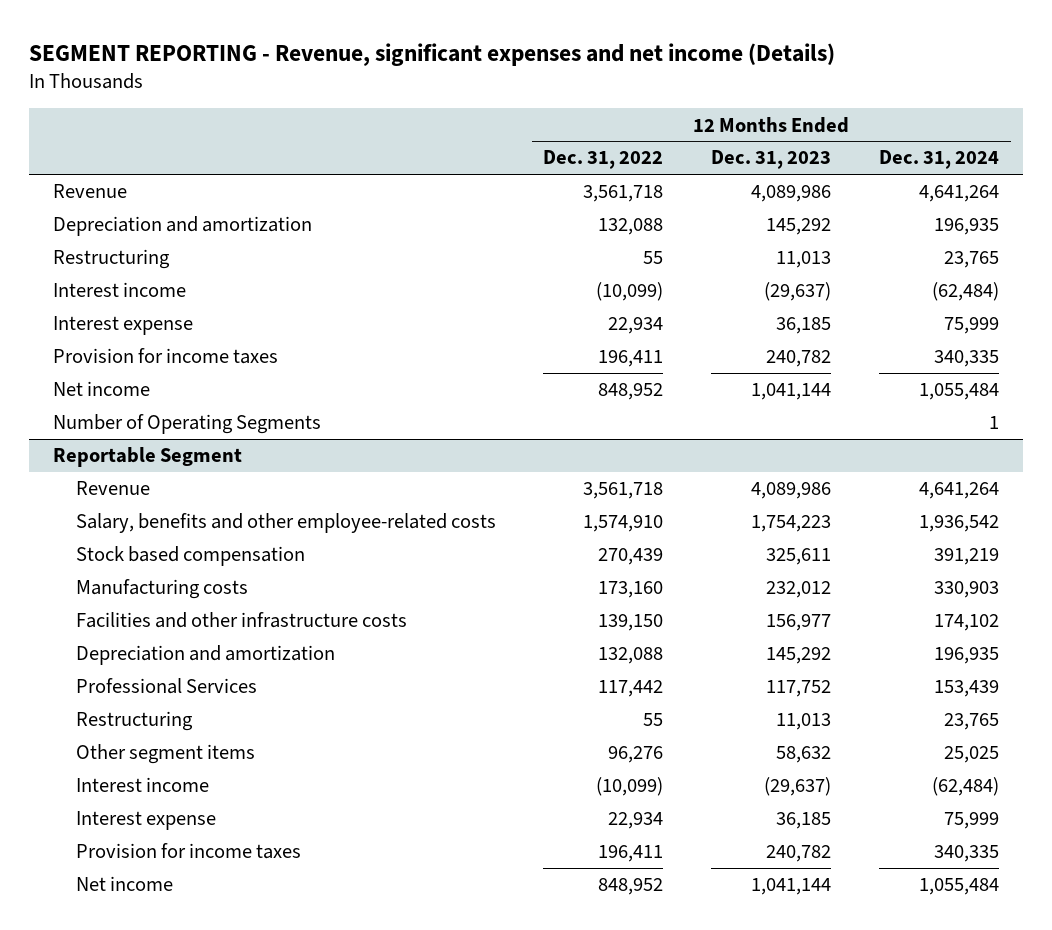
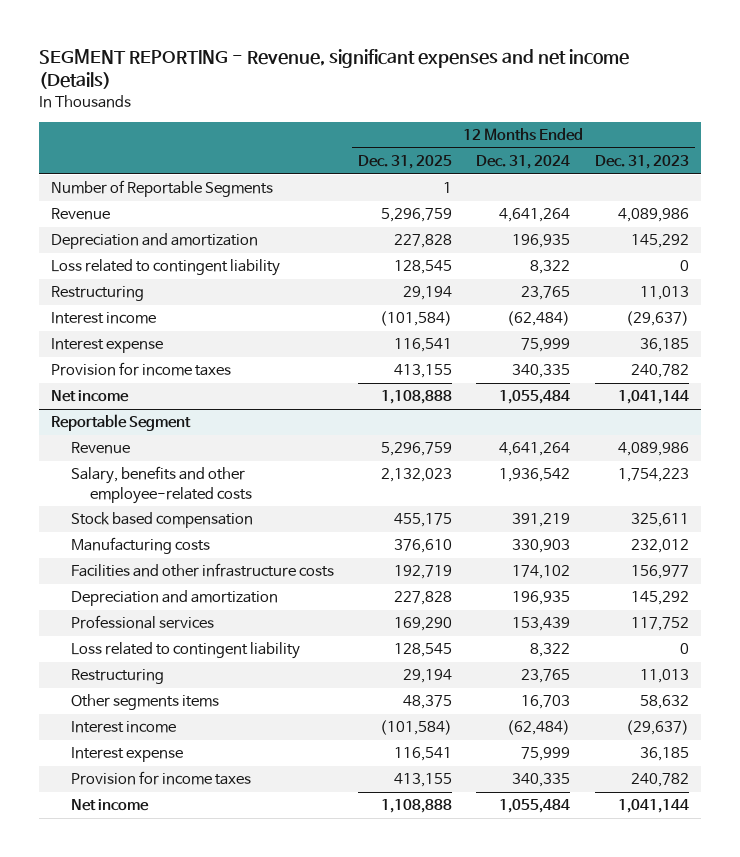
[543,150,664,170] Dec. 31, 2022 -> none
none -> [358,155,453,170] Dec. 31, 2025
none -> [51,180,274,198] Number of Reportable Segments
none -> [51,259,281,277] Loss related to contingent liability
[53,414,322,435] Number of Operating Segments -> none
[75,678,257,695] Professional Services -> [70,615,214,630] Professional services
none -> [70,642,300,660] Loss related to contingent liability
[75,744,255,765] Other segment items -> [70,694,219,711] Other segments items
[944,746,1000,764] 25,025 -> [521,695,571,710] 16,703

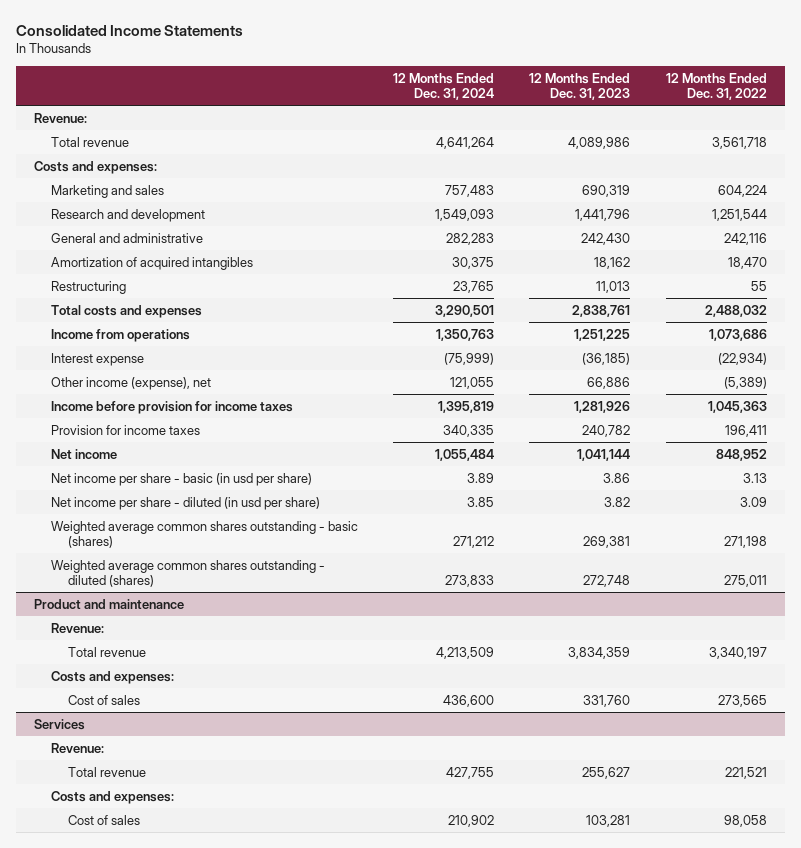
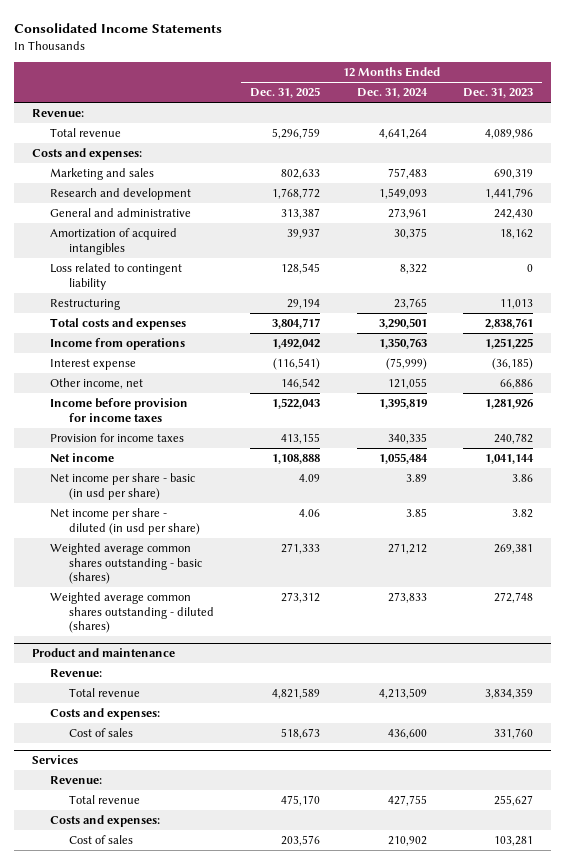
[665,73,767,101] 12 Months Ended Dec. 31, 2022 -> none
none -> [250,87,321,99] Dec. 31, 2025
[446,232,495,245] 282,283 -> [387,208,427,220] 273,961
none -> [50,263,183,290] Loss related to contingent liability
[50,376,211,390] Other income (expense), net -> [50,378,144,390] Other income, net

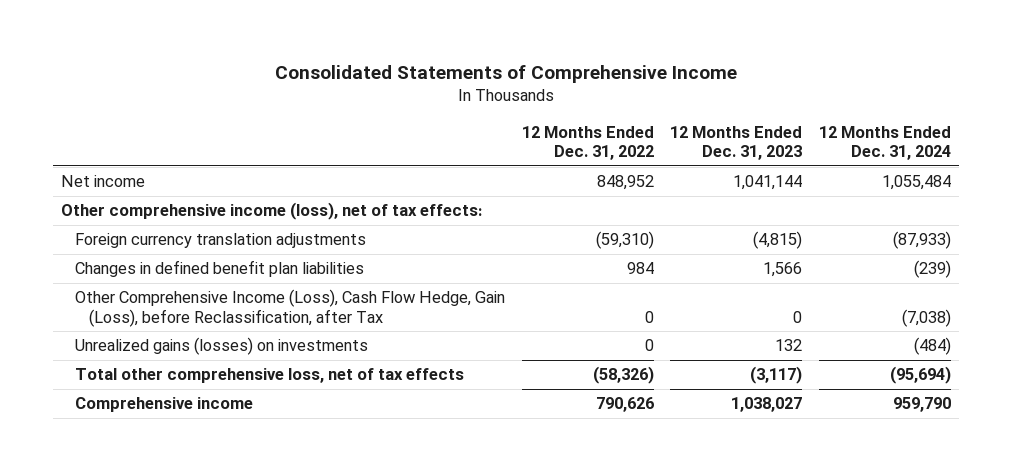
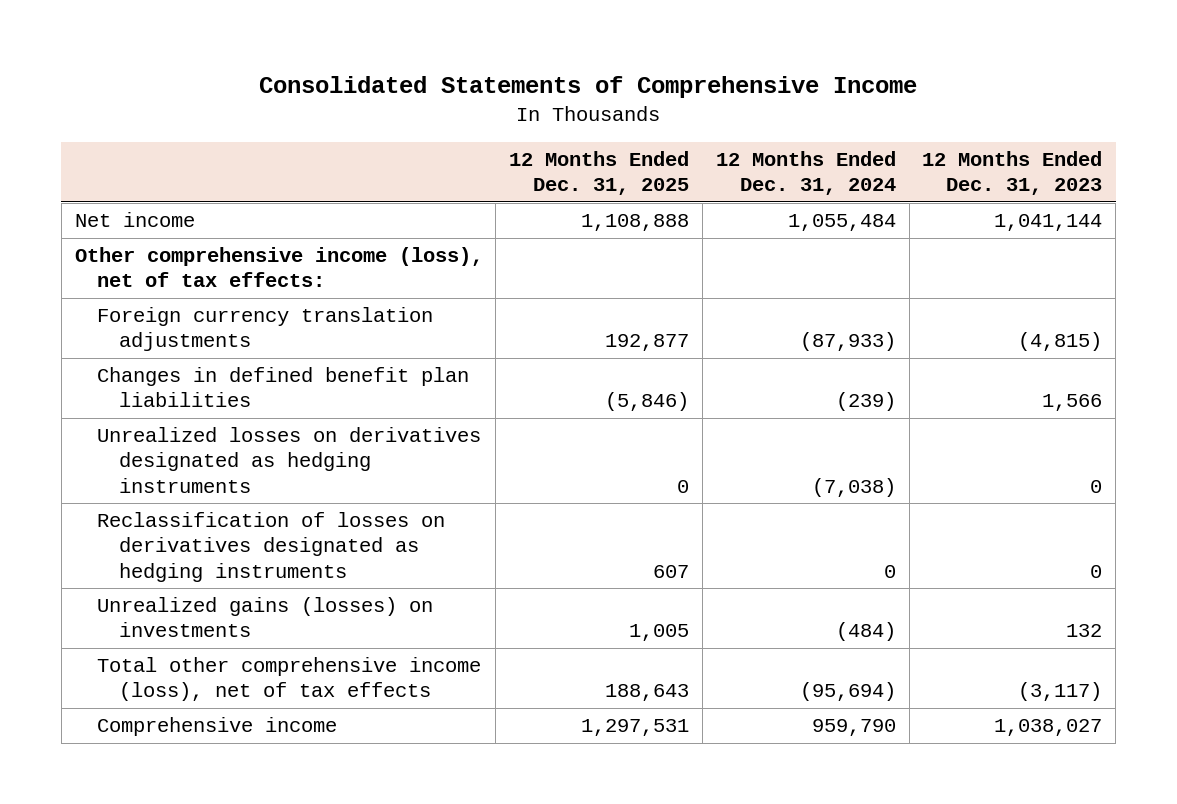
[521,125,654,161] 12 Months Ended Dec. 31, 2022 -> none
none -> [509,151,690,196] 12 Months Ended Dec. 31, 2025
[74,289,505,328] Other Comprehensive Income (Loss), Cash Flow Hedge, Gain (Loss), before Reclassification, after Tax -> [96,427,481,493] Unrealized losses on derivatives designated as hedging instruments
none -> [96,512,445,582] Reclassification of losses on derivatives designated as hedging instruments
[74,368,464,384] Total other comprehensive loss, net of tax effects -> [96,657,481,702] Total other comprehensive income (loss), net of tax effects

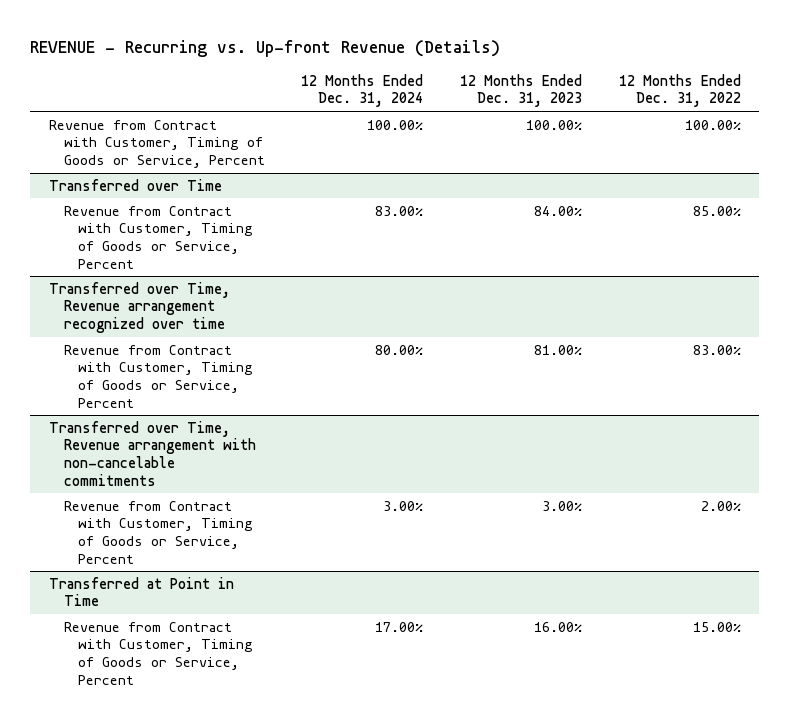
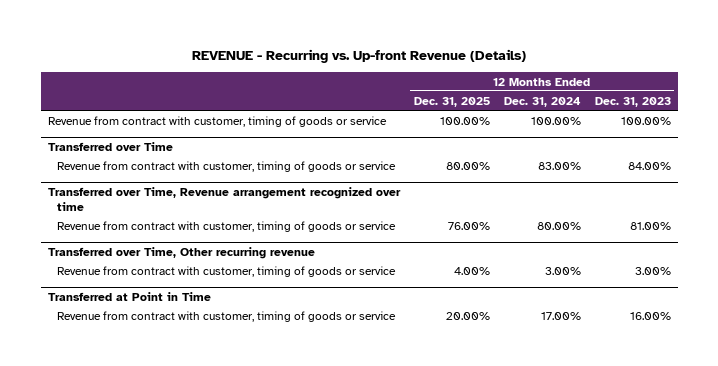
[618,73,741,108] 12 Months Ended Dec. 31, 2022 -> none
none -> [413,96,490,107] Dec. 31, 2025
[48,119,265,169] Revenue from Contract with Customer, Timing of Goods or Service, Percent -> [47,115,387,127] Revenue from contract with customer, timing of goods or service
[63,205,254,269] Revenue from Contract with Customer, Timing of Goods or Service, Percent -> [56,160,396,172] Revenue from contract with customer, timing of goods or service
[48,420,256,486] Transferred over Time, Revenue arrangement with non-cancelable commitments -> none
[63,344,254,408] Revenue from Contract with Customer, Timing of Goods or Service, Percent -> [56,220,396,232] Revenue from contract with customer, timing of goods or service
none -> [47,247,315,260] Transferred over Time, Other recurring revenue
[63,500,254,564] Revenue from Contract with Customer, Timing of Goods or Service, Percent -> [56,265,396,277] Revenue from contract with customer, timing of goods or service
[63,621,254,685] Revenue from Contract with Customer, Timing of Goods or Service, Percent -> [56,310,396,322] Revenue from contract with customer, timing of goods or service

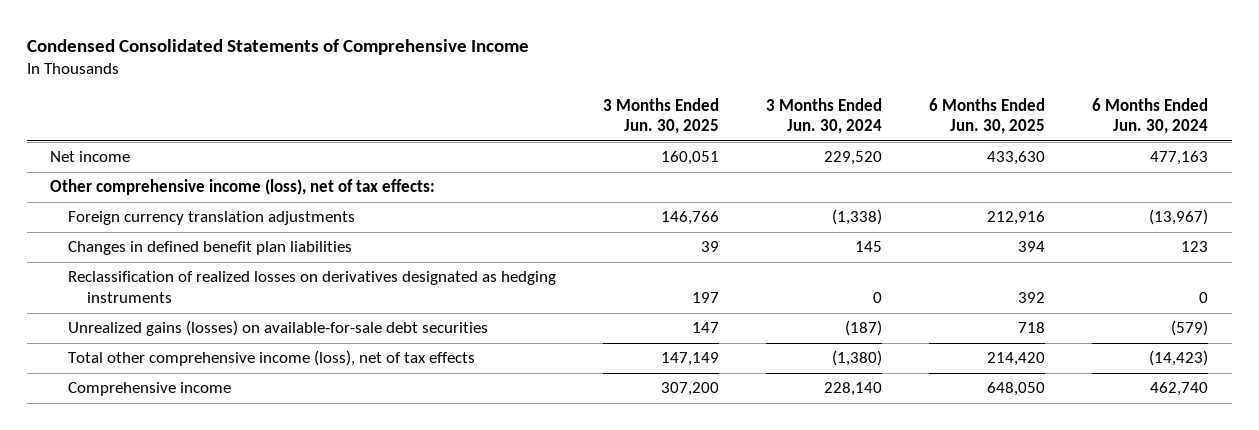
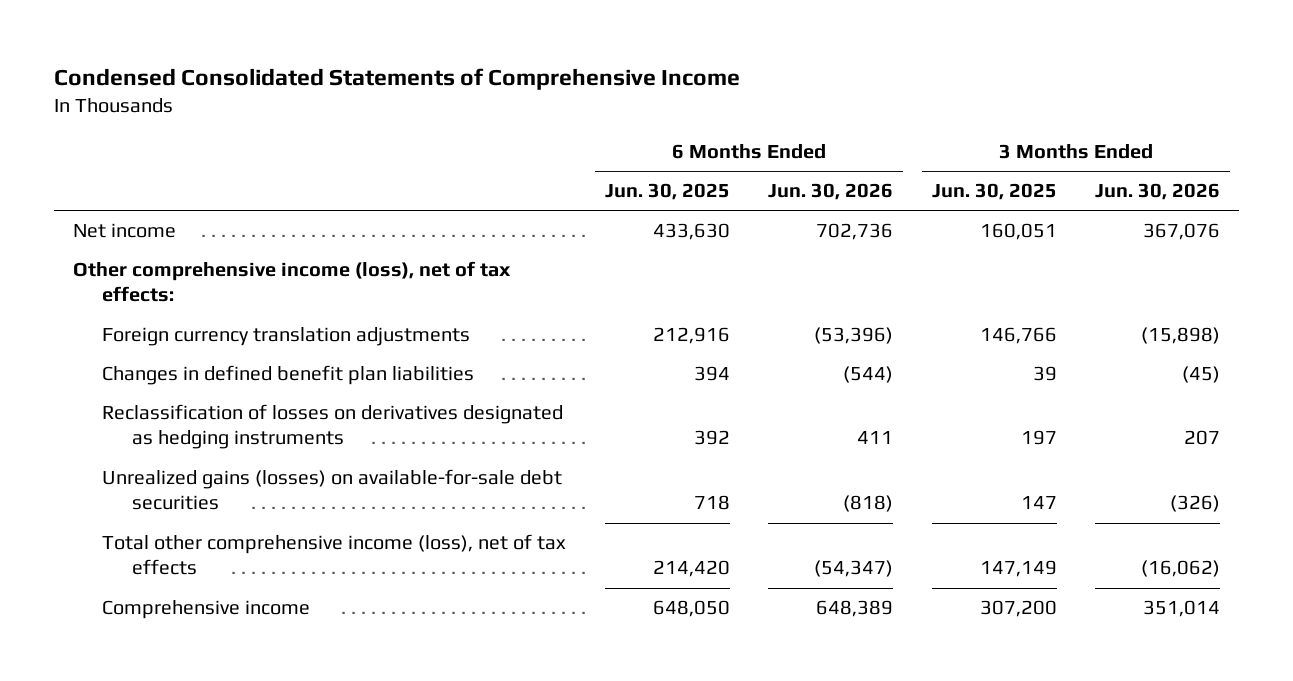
[766,97,883,135] 3 Months Ended Jun. 30, 2024 -> none
[1092,97,1209,135] 6 Months Ended Jun. 30, 2024 -> none
none -> [768,183,894,201] Jun. 30, 2026
none -> [1095,183,1221,201] Jun. 30, 2026
[68,271,557,303] Reclassification of realized losses on derivatives designated as hedging instruments -> [102,404,564,450] Reclassification of losses on derivatives designated as hedging instruments

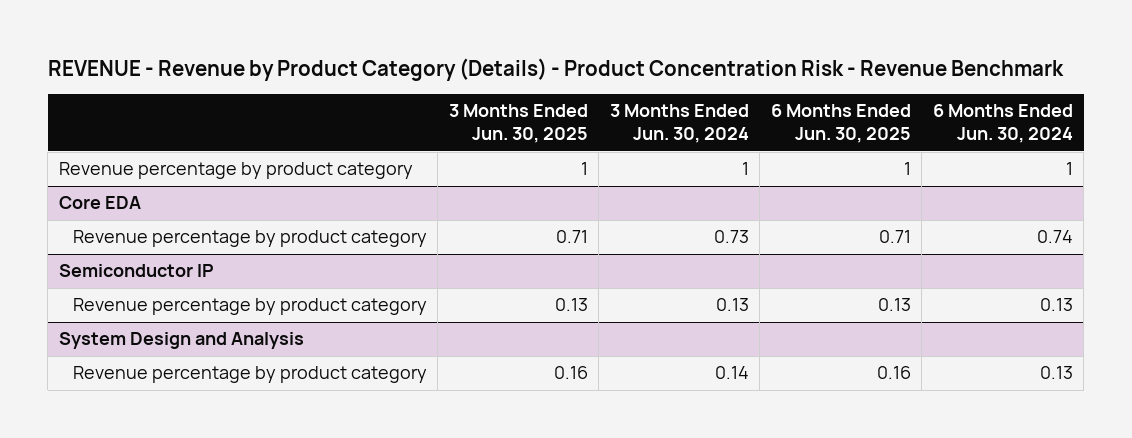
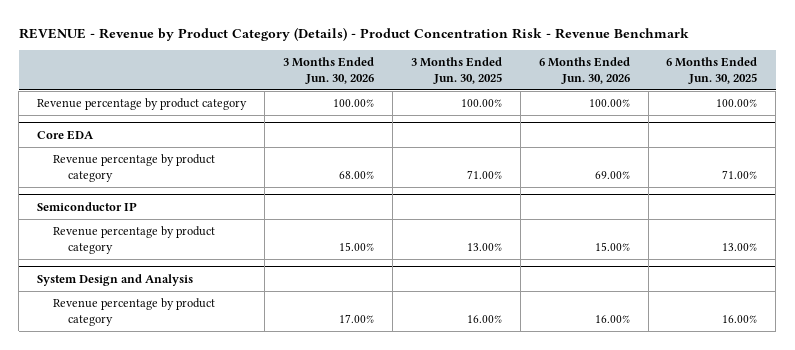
[609,104,749,144] 3 Months Ended Jun. 30, 2024 -> none
[932,104,1073,144] 6 Months Ended Jun. 30, 2024 -> none
none -> [283,57,375,85] 3 Months Ended Jun. 30, 2026
none -> [538,57,630,85] 6 Months Ended Jun. 30, 2026
[580,162,588,176] 1 -> [460,98,502,107] 100.00%
[903,162,911,176] 1 -> [716,98,758,107] 100.00%
[555,230,588,244] 0.71 -> [466,169,502,179] 71.00%
[878,230,911,244] 0.71 -> [722,169,758,179] 71.00%
[554,298,588,312] 0.13 -> [466,242,502,251] 13.00%
[877,298,911,312] 0.13 -> [722,242,758,251] 13.00%
[553,366,588,380] 0.16 -> [466,314,502,323] 16.00%
[876,366,911,380] 0.16 -> [722,314,758,323] 16.00%

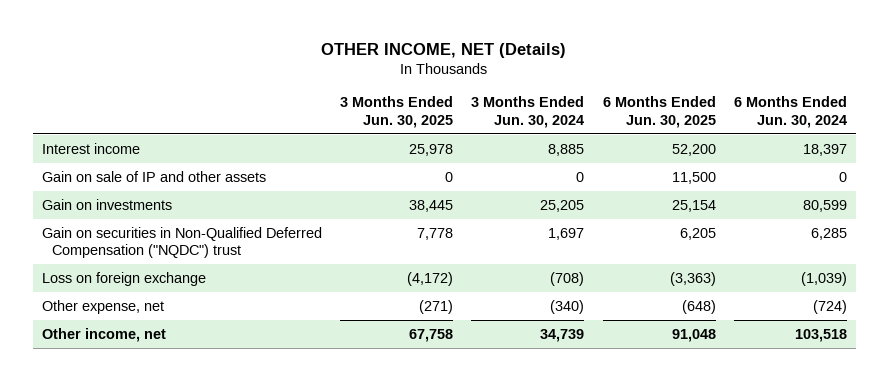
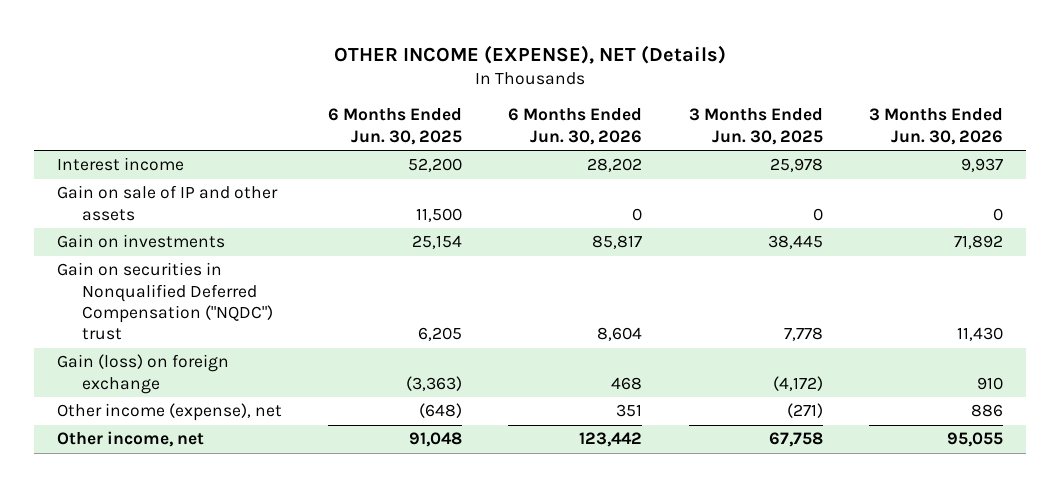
[321,42,567,58] OTHER INCOME, NET (Details) -> [333,44,726,64] OTHER INCOME (EXPENSE), NET (Details)
[471,96,585,128] 3 Months Ended Jun. 30, 2024 -> none
[734,96,848,128] 6 Months Ended Jun. 30, 2024 -> none
none -> [508,108,643,145] 6 Months Ended Jun. 30, 2026
none -> [868,108,1003,145] 3 Months Ended Jun. 30, 2026
[41,226,322,259] Gain on securities in Non-Qualified Deferred Compensation ("NQDC") trust -> [56,262,273,341] Gain on securities in Nonqualified Deferred Compensation ("NQDC") trust
[41,271,206,286] Loss on foreign exchange -> [56,354,229,394] Gain (loss) on foreign exchange
[41,299,164,314] Other expense, net -> [56,403,282,422] Other income (expense), net

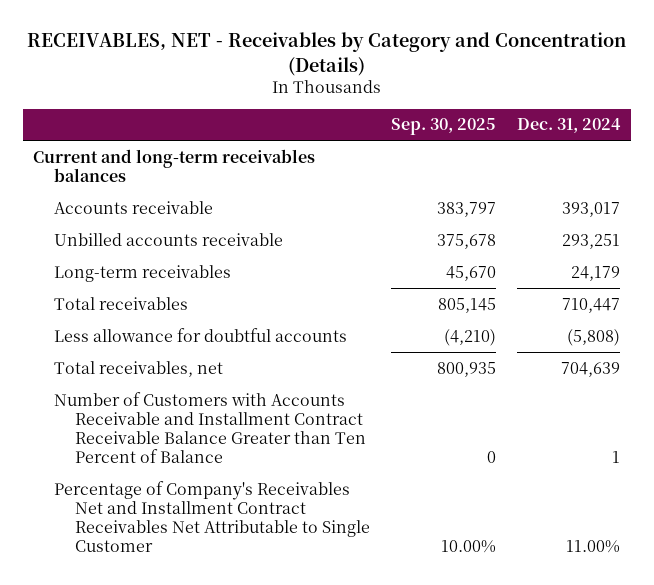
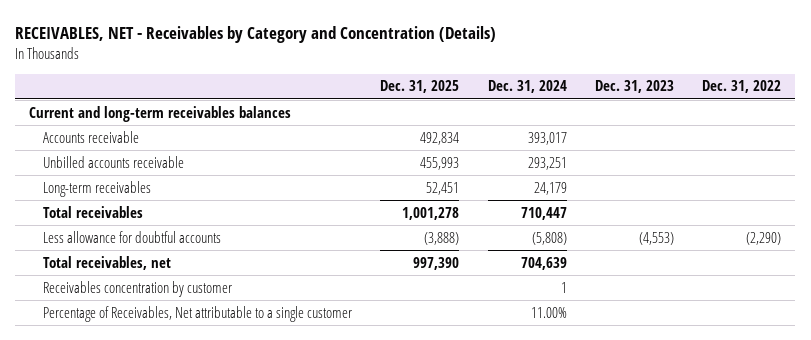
[391,118,497,136] Sep. 30, 2025 -> none
none -> [380,80,460,94] Dec. 31, 2025
none -> [594,80,674,94] Dec. 31, 2023
none -> [702,80,782,94] Dec. 31, 2022
[54,391,367,463] Number of Customers with Accounts Receivable and Installment Contract Receivable Balance Greater than Ten Percent of Balance -> none
none -> [42,280,232,297] Receivables concentration by customer
[54,480,371,552] Percentage of Company's Receivables Net and Installment Contract Receivables Net Attributable to Single Customer -> [42,305,352,322] Percentage of Receivables, Net attributable to a single customer

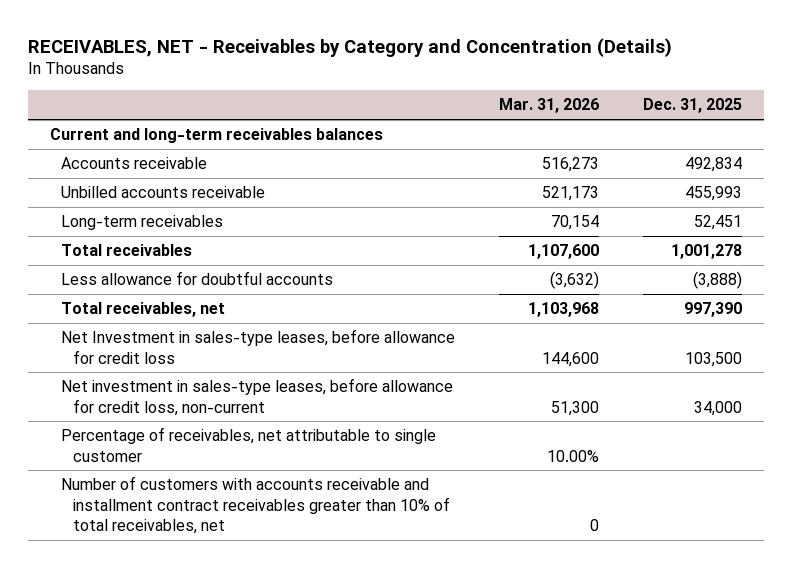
[487,80,567,94] Dec. 31, 2024 -> none
[594,80,674,94] Dec. 31, 2023 -> none
[702,80,782,94] Dec. 31, 2022 -> none
none -> [499,98,600,114] Mar. 31, 2026
[42,280,232,297] Receivables concentration by customer -> none
none -> [61,329,456,364] Net Investment in sales-type leases, before allowance for credit loss
none -> [61,378,454,416] Net investment in sales-type leases, before allowance for credit loss, non-current
[42,305,352,322] Percentage of Receivables, Net attributable to a single customer -> [61,427,437,462] Percentage of receivables, net attributable to single customer
none -> [61,476,451,534] Number of customers with accounts receivable and installment contract receivables greater than 10% of total receivables, net

